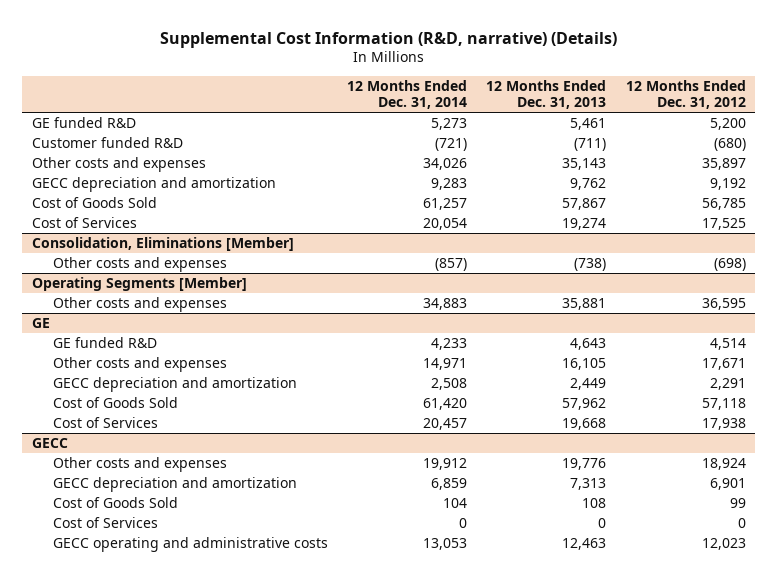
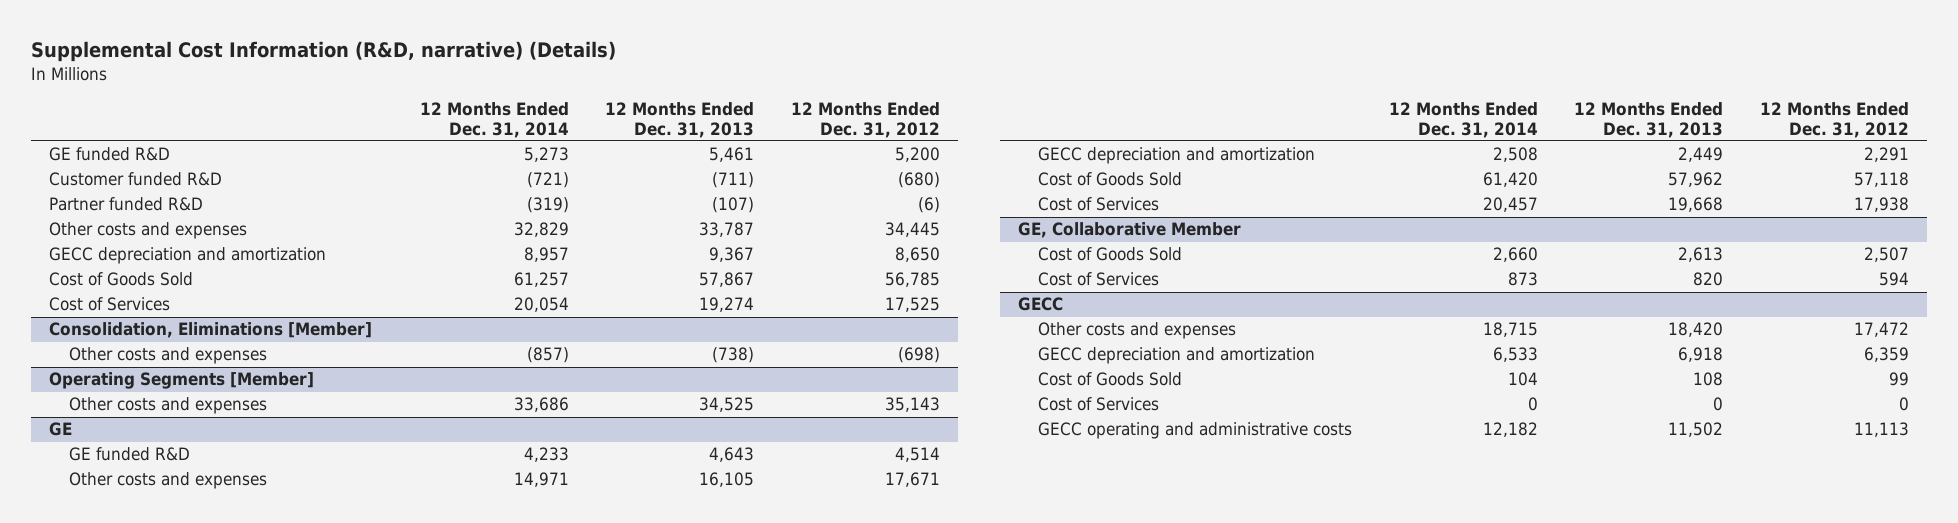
none -> [49,197,204,212] Partner funded R&D
[423,157,468,170] 34,026 -> [513,222,569,238] 32,829
[562,157,607,170] 35,143 -> [699,222,755,238] 33,787
[701,157,746,170] 35,897 -> [884,222,940,238] 34,445
[431,177,468,190] 9,283 -> [523,247,569,263] 8,957
[570,177,607,190] 9,762 -> [709,247,755,263] 9,367
[709,177,746,190] 9,192 -> [894,247,940,263] 8,650
[423,297,468,310] 34,883 -> [513,397,569,413] 33,686
[562,297,607,310] 35,881 -> [699,397,755,413] 34,525
[701,297,746,310] 36,595 -> [884,397,940,413] 35,143
none -> [1018,222,1242,239] GE, Collaborative Member
none -> [1038,247,1183,262] Cost of Goods Sold
none -> [1038,272,1160,287] Cost of Services
[423,457,468,470] 19,912 -> [1482,322,1538,338] 18,715
[562,457,607,470] 19,776 -> [1668,322,1724,338] 18,420
[701,457,746,470] 18,924 -> [1853,322,1909,338] 17,472
[431,477,468,490] 6,859 -> [1492,347,1538,363] 6,533
[570,477,607,490] 7,313 -> [1678,347,1724,363] 6,918
[709,477,746,490] 6,901 -> [1863,347,1909,363] 6,359
[423,537,468,550] 13,053 -> [1482,422,1538,438] 12,182
[562,537,607,550] 12,463 -> [1668,422,1724,438] 11,502
[701,537,746,550] 12,023 -> [1853,422,1909,438] 11,113

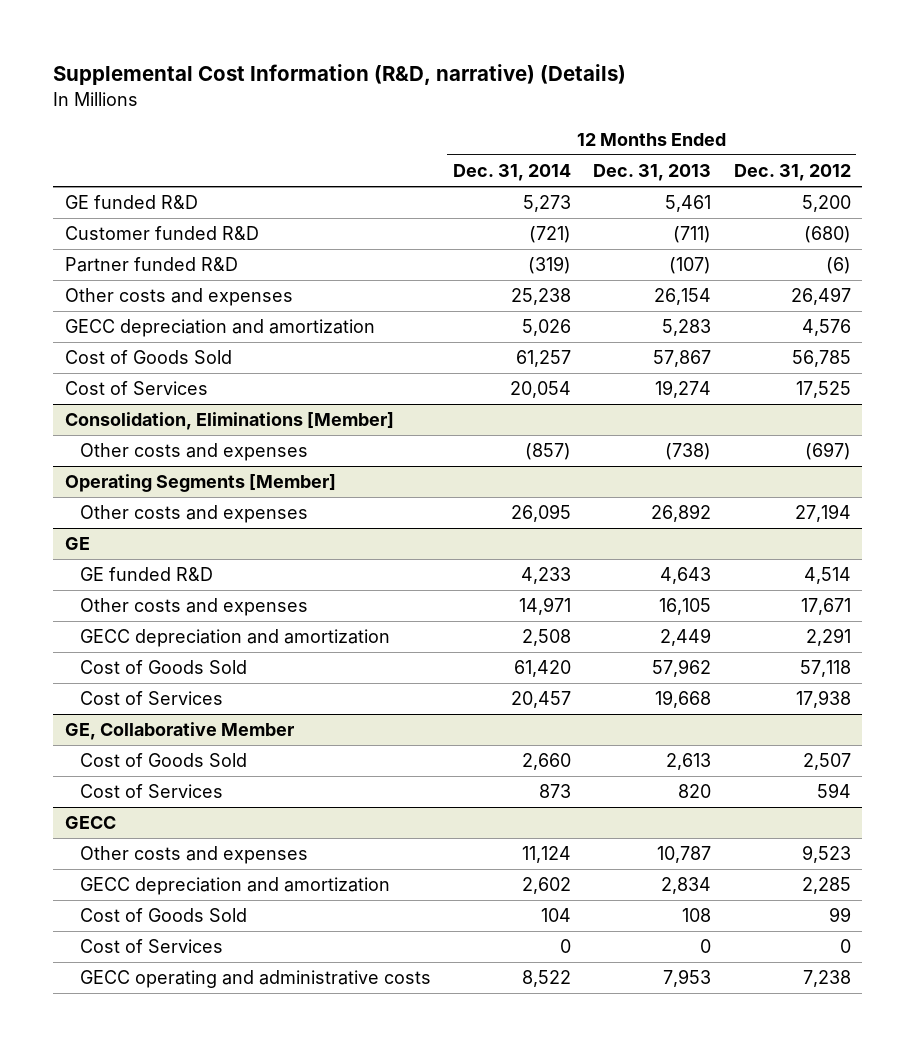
[513,222,569,238] 32,829 -> [510,288,571,306] 25,238
[699,222,755,238] 33,787 -> [654,288,712,306] 26,154
[884,222,940,238] 34,445 -> [790,287,851,306] 26,497
[523,247,569,263] 8,957 -> [521,319,571,337] 5,026
[709,247,755,263] 9,367 -> [662,319,712,337] 5,283
[894,247,940,263] 8,650 -> [801,319,851,337] 4,576
[897,347,940,364] (698) -> [804,442,851,461] (697)
[513,397,569,413] 33,686 -> [510,504,571,523] 26,095
[699,397,755,413] 34,525 -> [651,504,712,523] 26,892
[884,397,940,413] 35,143 -> [794,504,851,523] 27,194
[1482,322,1538,338] 18,715 -> [521,846,571,864] 11,124
[1668,322,1724,338] 18,420 -> [657,846,712,864] 10,787
[1853,322,1909,338] 17,472 -> [801,845,851,864] 9,523
[1492,347,1538,363] 6,533 -> [521,877,571,895] 2,602
[1678,347,1724,363] 6,918 -> [661,877,712,895] 2,834
[1863,347,1909,363] 6,359 -> [801,877,851,895] 2,285
[1482,422,1538,438] 12,182 -> [521,970,571,988] 8,522
[1668,422,1724,438] 11,502 -> [663,969,712,988] 7,953
[1853,422,1909,438] 11,113 -> [802,970,851,988] 7,238

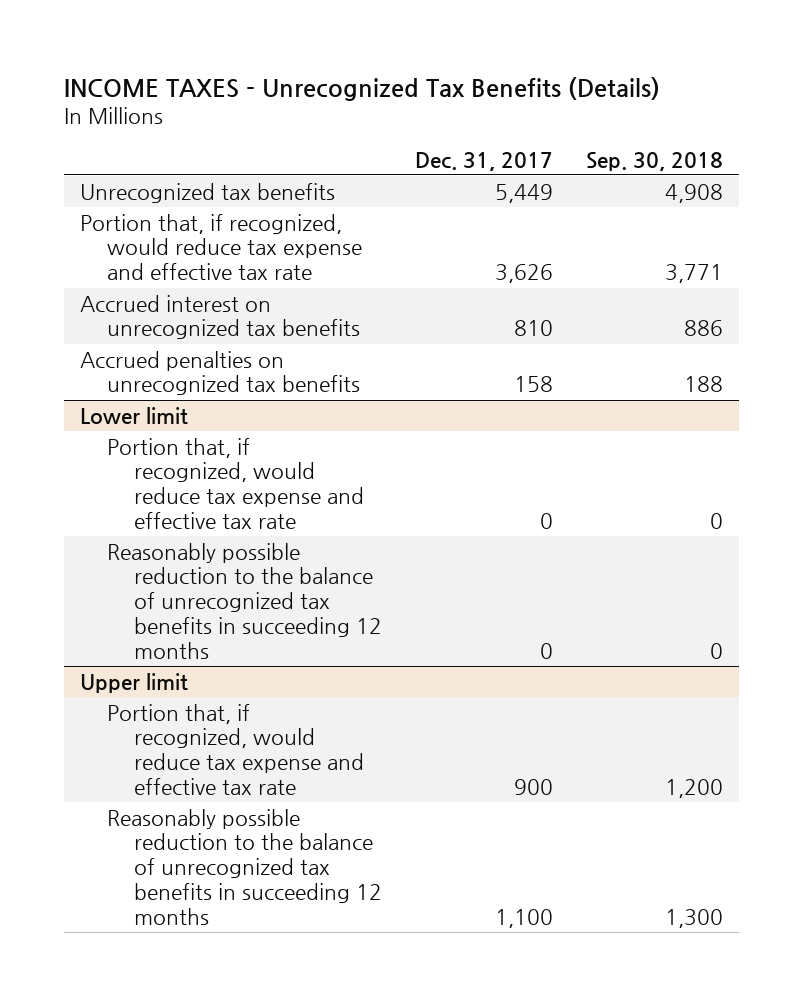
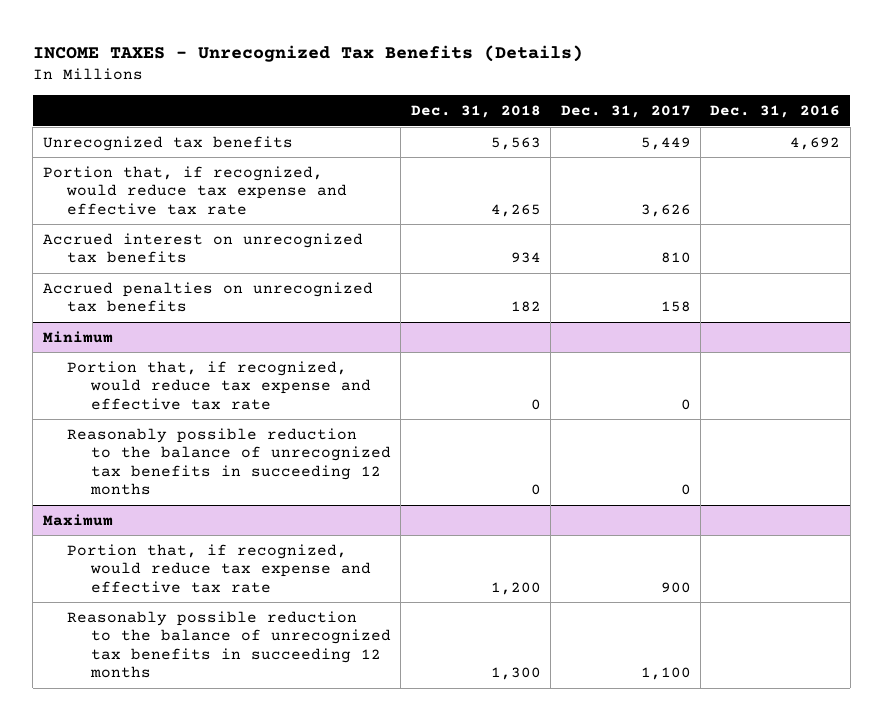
[585,151,723,171] Sep. 30, 2018 -> none
none -> [410,105,541,119] Dec. 31, 2018
none -> [710,105,841,119] Dec. 31, 2016
[79,406,188,424] Lower limit -> [42,330,113,343] Minimum
[79,672,188,693] Upper limit -> [42,513,113,526] Maximum

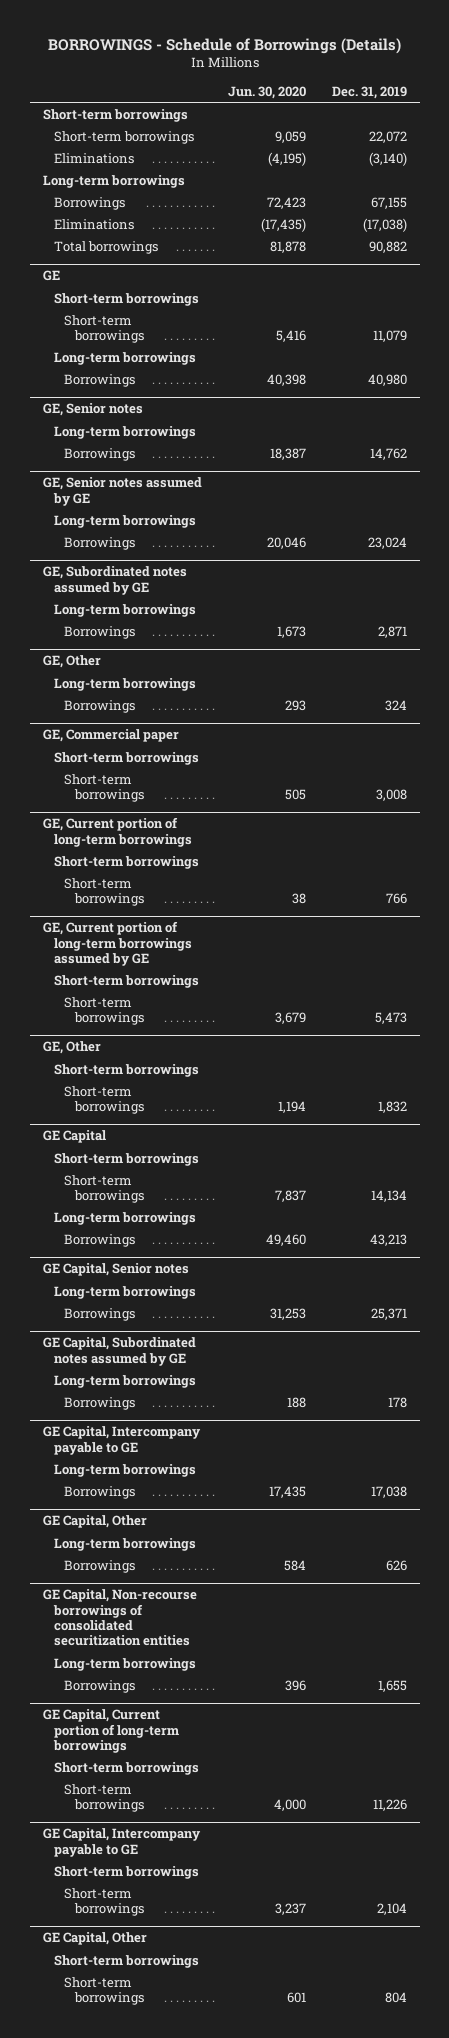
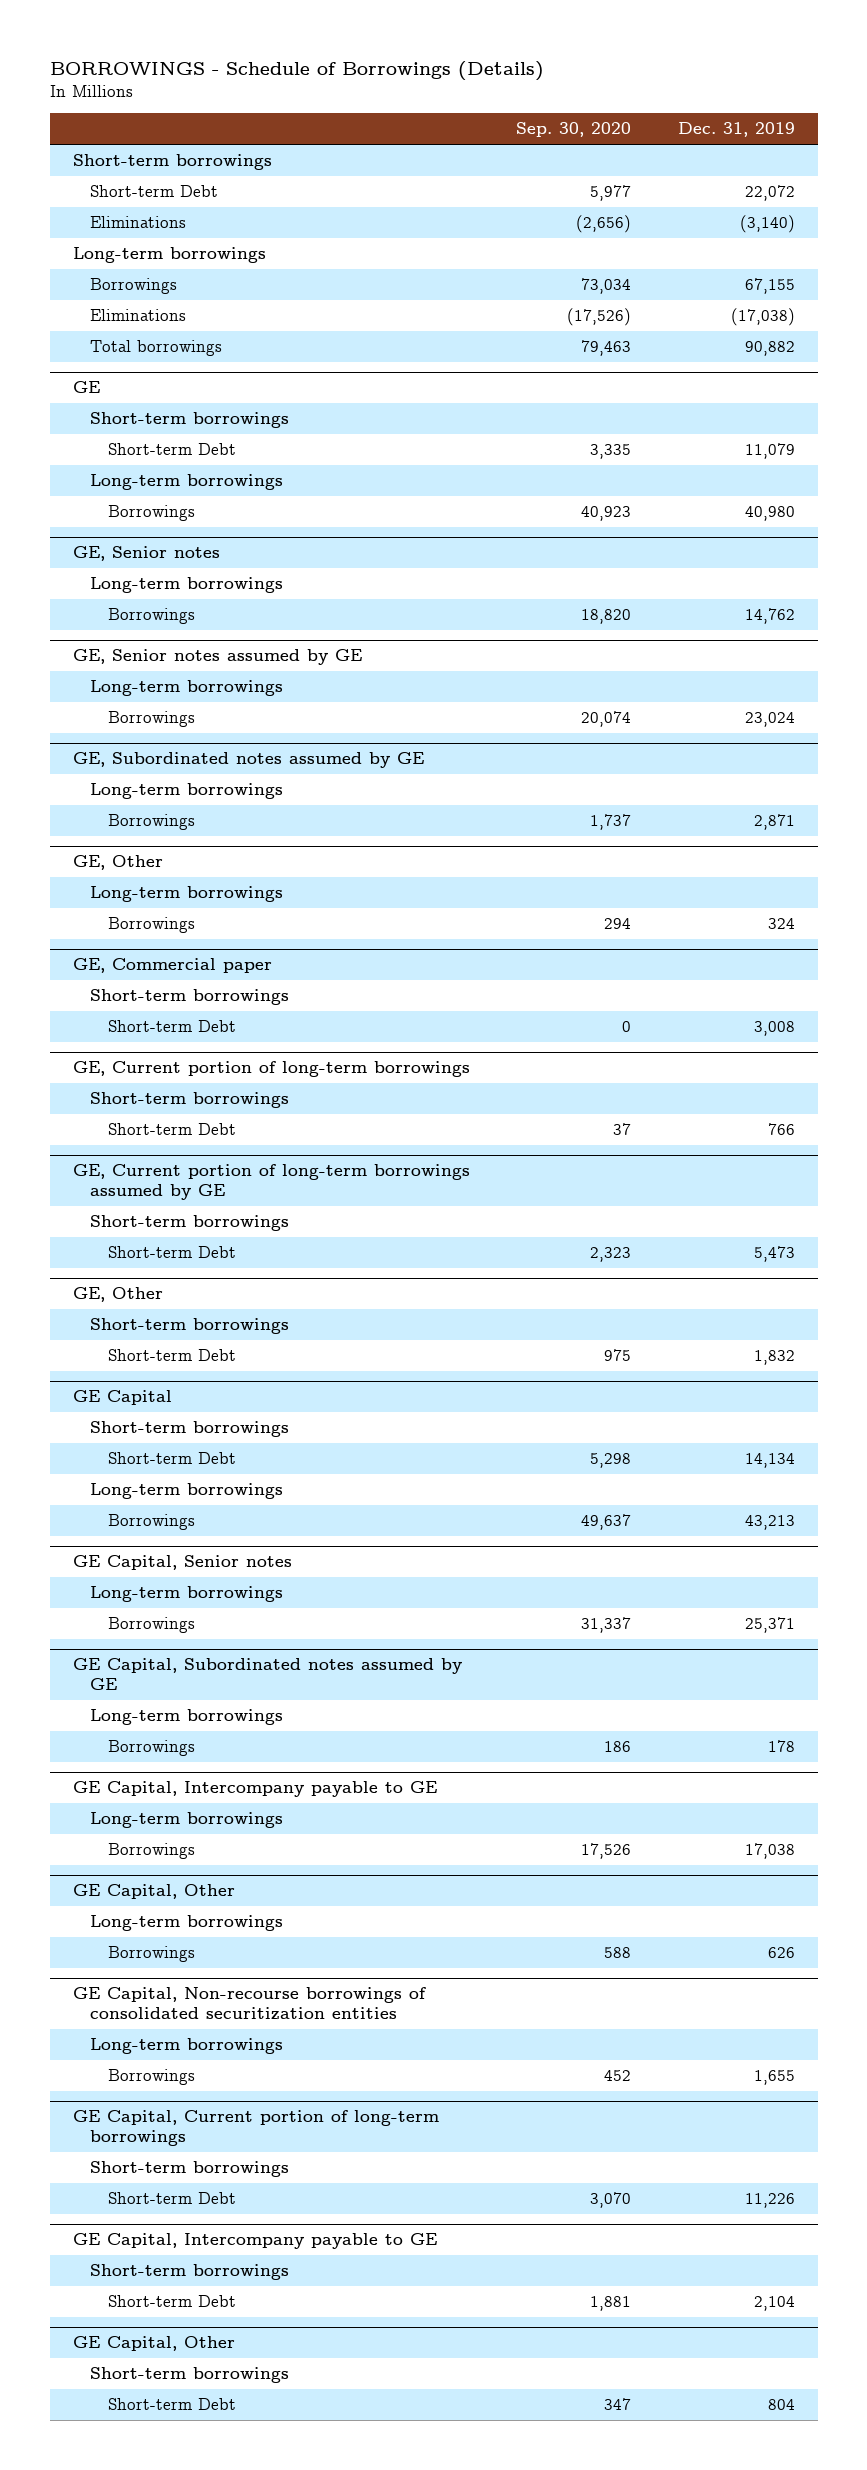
[227,85,306,99] Jun. 30, 2020 -> none
none -> [516,122,632,138] Sep. 30, 2020
[53,130,194,144] Short-term borrowings -> [90,184,219,197] Short-term Debt
[64,314,144,343] Short-term borrowings -> [107,442,236,455] Short-term Debt
[64,773,144,802] Short-term borrowings -> [107,1019,236,1032] Short-term Debt
[64,877,144,906] Short-term borrowings -> [107,1122,236,1135] Short-term Debt
[64,996,144,1025] Short-term borrowings -> [107,1245,236,1258] Short-term Debt
[64,1085,144,1114] Short-term borrowings -> [107,1348,236,1361] Short-term Debt
[64,1174,144,1203] Short-term borrowings -> [107,1451,236,1464] Short-term Debt
[64,1783,144,1812] Short-term borrowings -> [107,2191,236,2204] Short-term Debt
[64,1887,144,1916] Short-term borrowings -> [107,2294,236,2307] Short-term Debt
[64,1976,144,2005] Short-term borrowings -> [107,2397,236,2410] Short-term Debt

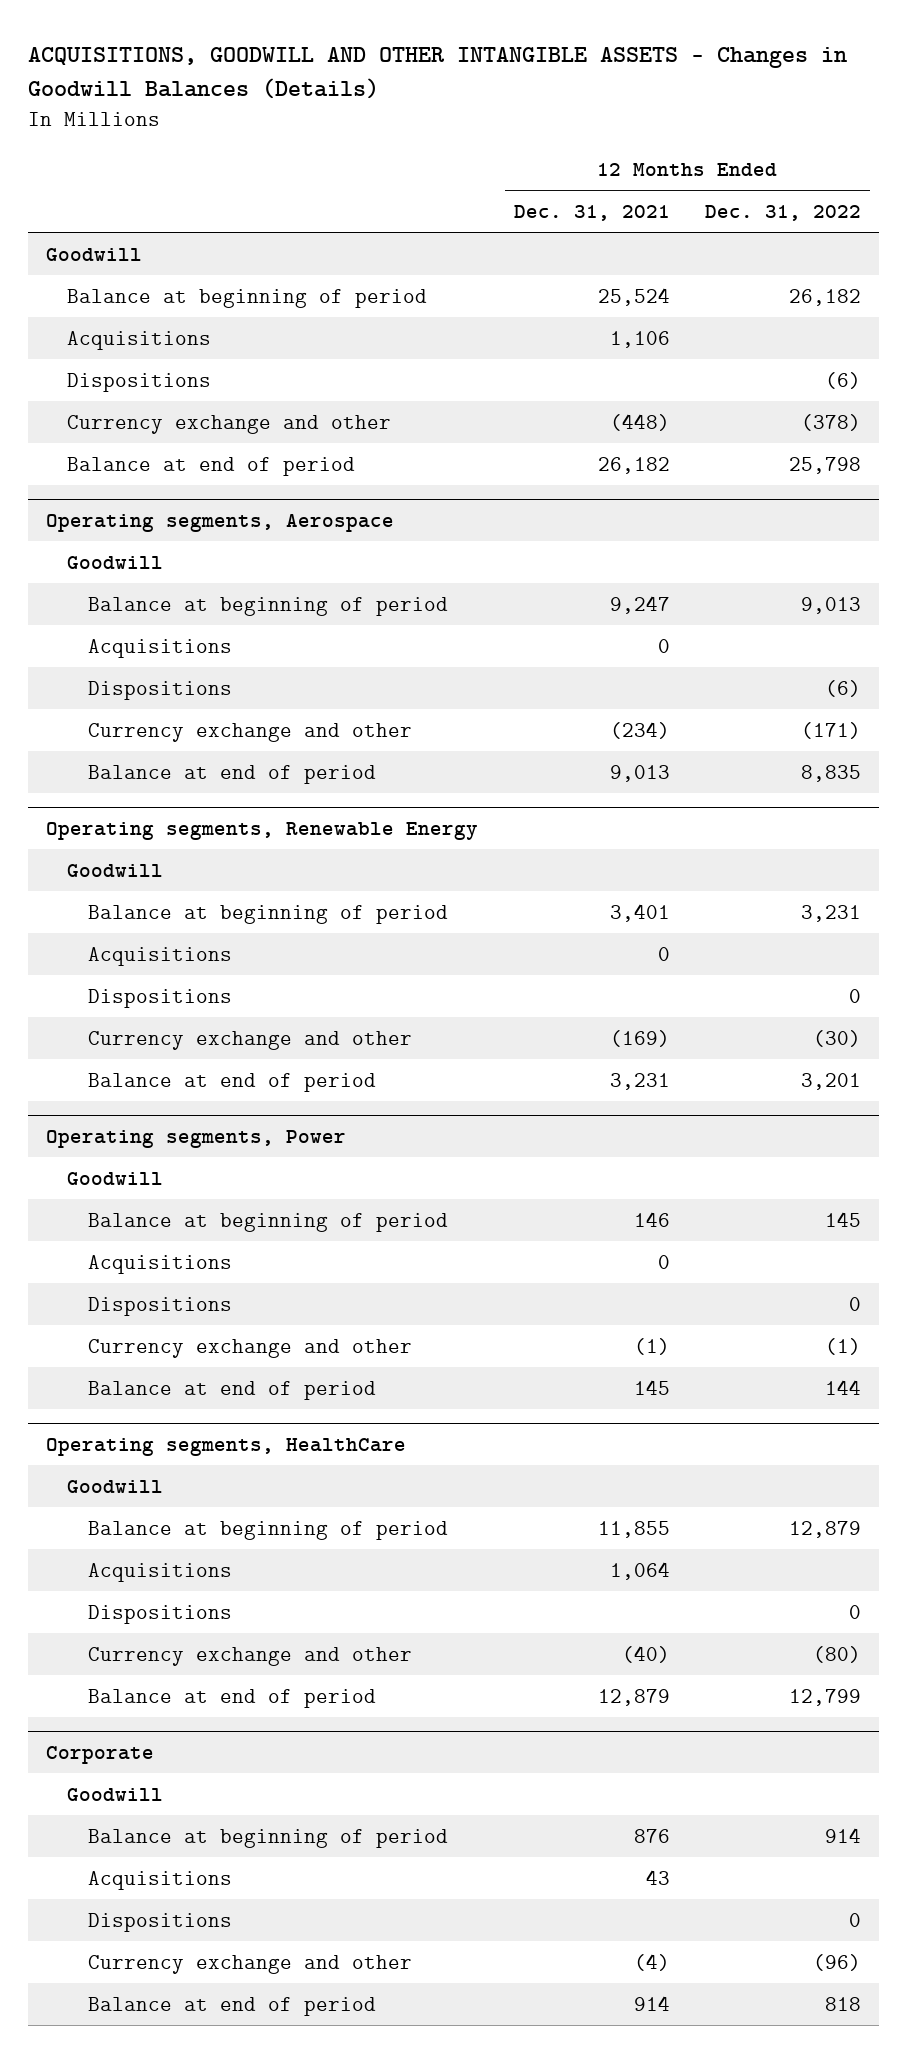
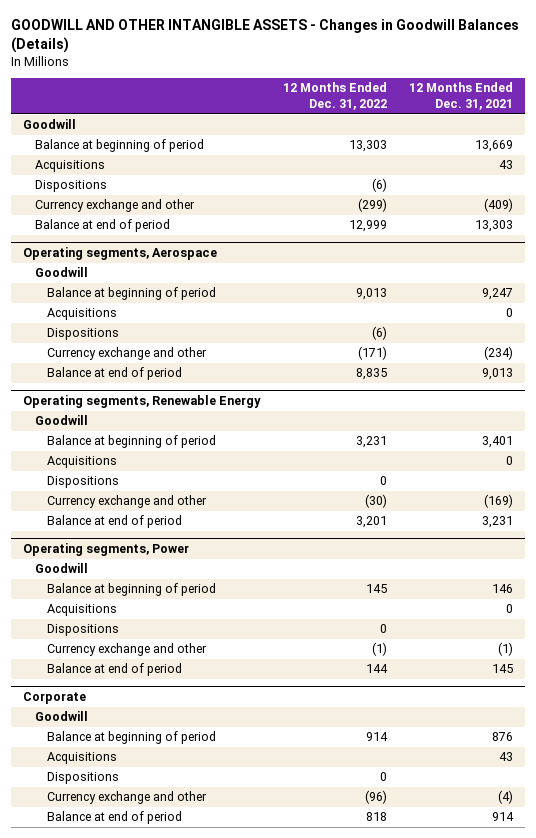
[28,47,848,100] ACQUISITIONS, GOODWILL AND OTHER INTANGIBLE ASSETS - Changes in Goodwill Balances (Details) -> [11,19,520,54] GOODWILL AND OTHER INTANGIBLE ASSETS - Changes in Goodwill Balances (Details)
[597,287,670,306] 25,524 -> [475,140,514,153] 13,669
[788,288,861,306] 26,182 -> [348,140,387,153] 13,303
[609,330,670,348] 1,106 -> [499,160,514,170] 43
[609,413,670,431] (448) -> [484,198,514,213] (409)
[800,413,861,431] (378) -> [357,198,387,213] (299)
[597,456,670,474] 26,182 -> [475,220,514,233] 13,303
[788,456,861,474] 25,798 -> [348,220,387,233] 12,999
[46,1437,407,1456] Operating segments, HealthCare -> none
[67,1479,164,1493] Goodwill -> none
[88,1520,449,1540] Balance at beginning of period -> none
[88,1562,233,1582] Acquisitions -> none
[88,1604,233,1624] Dispositions -> none
[88,1646,413,1666] Currency exchange and other -> none
[88,1688,377,1708] Balance at end of period -> none

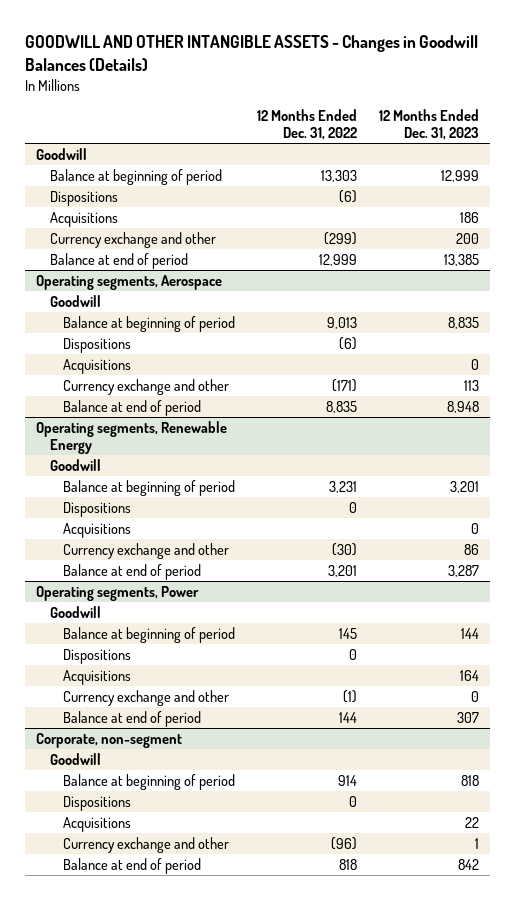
[409,82,514,111] 12 Months Ended Dec. 31, 2021 -> none
none -> [379,109,480,141] 12 Months Ended Dec. 31, 2023
[35,160,106,173] Acquisitions -> [49,211,118,227] Acquisitions
[47,308,118,321] Acquisitions -> [63,358,132,374] Acquisitions
[47,456,118,469] Acquisitions -> [63,522,132,538] Acquisitions
[47,604,118,617] Acquisitions -> [63,669,132,685] Acquisitions
[22,692,86,705] Corporate -> [36,732,183,748] Corporate, non-segment
[47,752,118,765] Acquisitions -> none
none -> [63,816,132,832] Acquisitions

